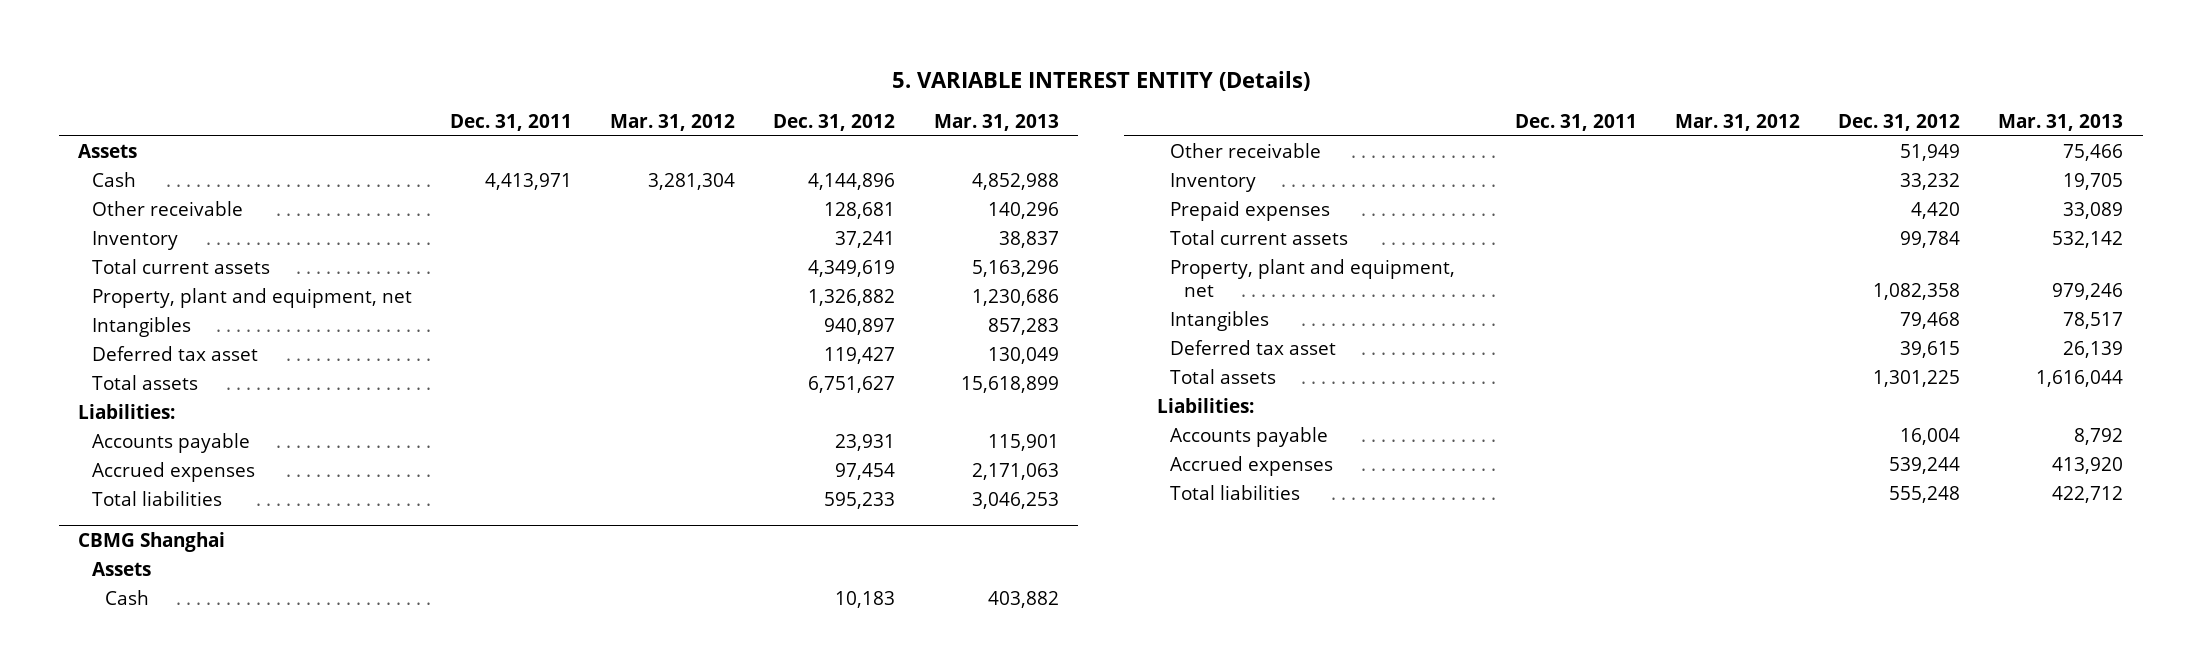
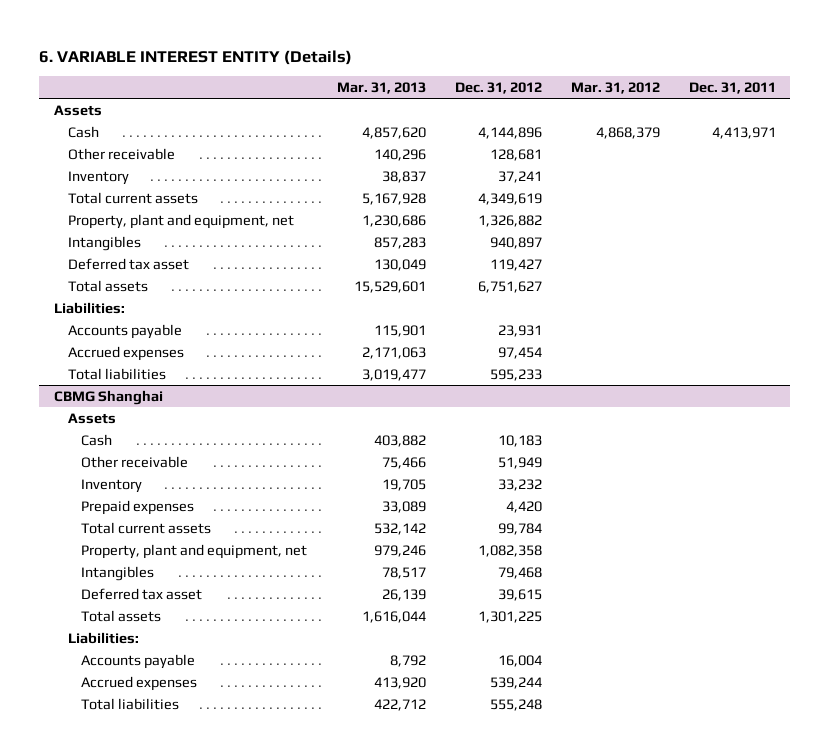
[891,71,1310,92] 5. VARIABLE INTEREST ENTITY (Details) -> [39,49,353,65] 6. VARIABLE INTEREST ENTITY (Details)
[648,173,736,191] 3,281,304 -> [595,126,660,139] 4,868,379
[971,173,1059,191] 4,852,988 -> [361,126,426,139] 4,857,620
[971,260,1059,278] 5,163,296 -> [361,192,426,205] 5,167,928
[960,376,1059,394] 15,618,899 -> [353,280,426,293] 15,529,601
[971,492,1059,510] 3,046,253 -> [361,368,426,381] 3,019,477

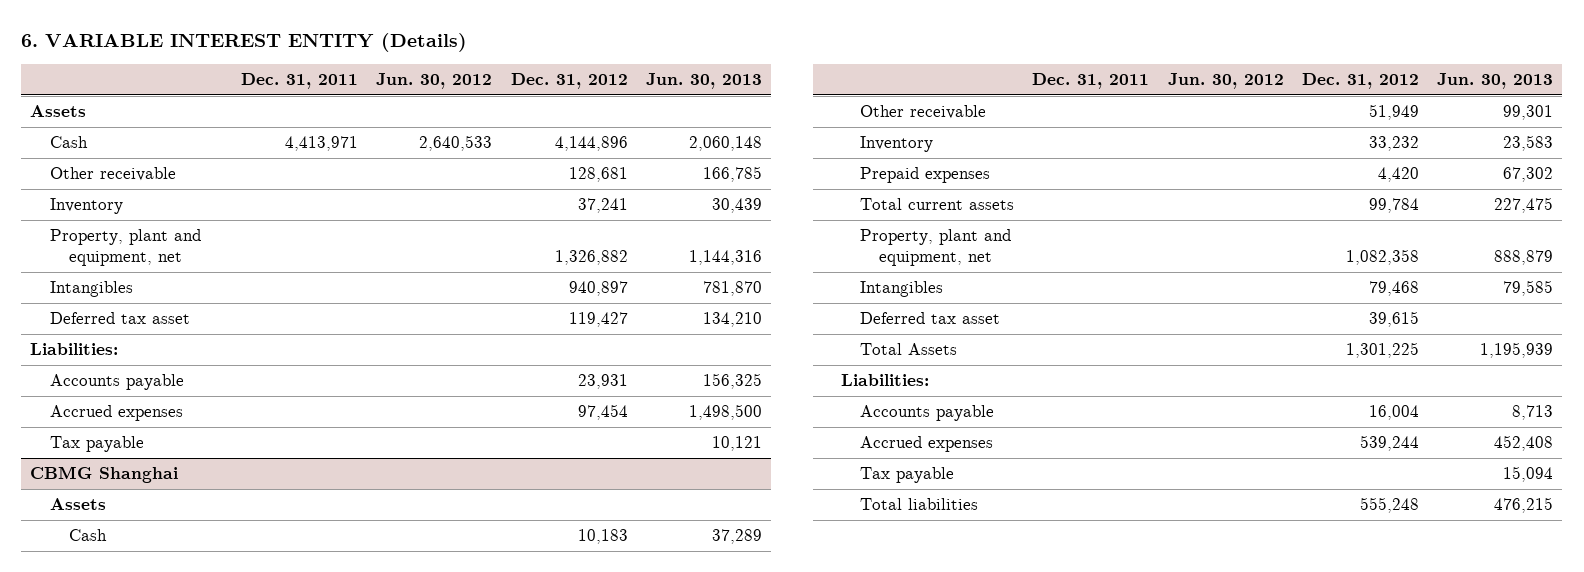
[336,81,426,94] Mar. 31, 2013 -> none
[570,81,660,94] Mar. 31, 2012 -> none
none -> [376,73,493,90] Jun. 30, 2012
none -> [645,73,762,90] Jun. 30, 2013
[67,191,198,204] Total current assets -> none
[67,279,148,292] Total assets -> none
[67,367,166,380] Total liabilities -> none
none -> [49,436,144,453] Tax payable
[81,609,162,622] Total assets -> [860,343,958,356] Total Assets
none -> [860,467,955,484] Tax payable

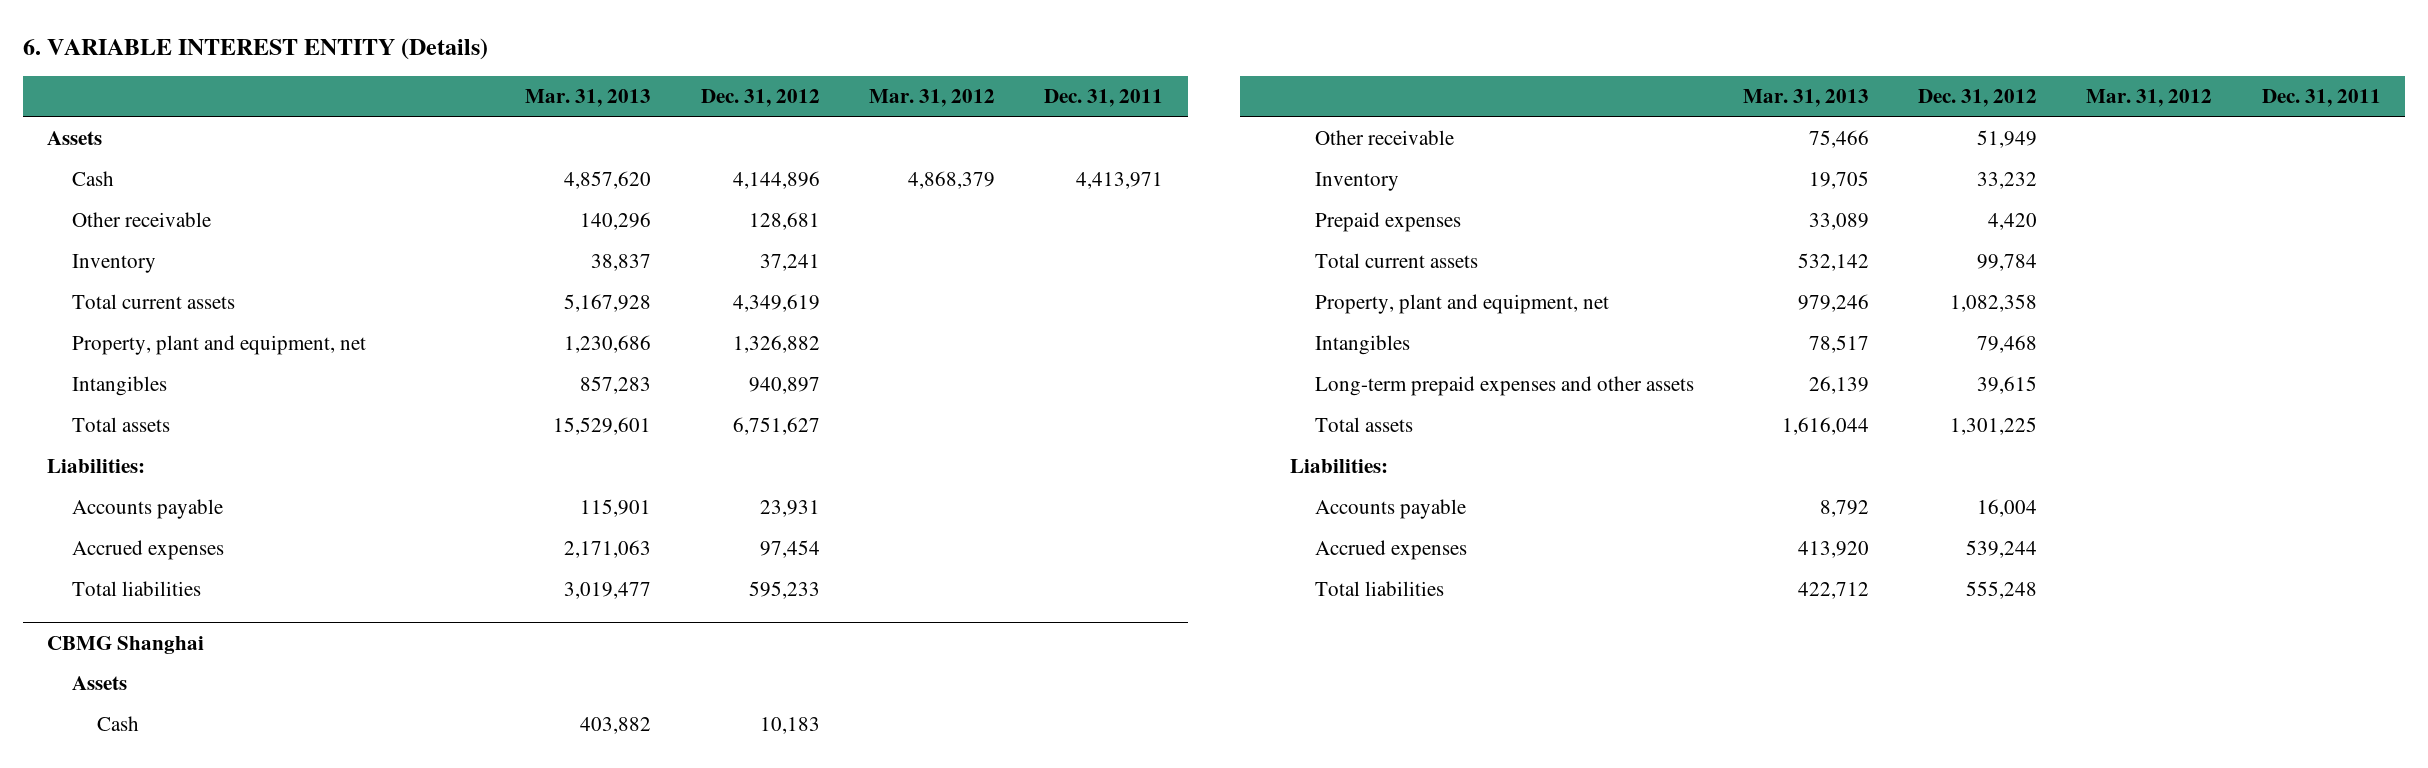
[376,73,493,90] Jun. 30, 2012 -> none
[645,73,762,90] Jun. 30, 2013 -> none
none -> [525,89,652,108] Mar. 31, 2013
none -> [868,89,995,108] Mar. 31, 2012
none -> [72,294,236,310] Total current assets
[49,312,190,325] Deferred tax asset -> none
none -> [72,417,171,433] Total assets
[49,436,144,453] Tax payable -> none
none -> [72,581,202,597] Total liabilities
[860,312,1001,325] Deferred tax asset -> [1314,376,1694,397] Long-term prepaid expenses and other assets
[860,343,958,356] Total Assets -> [1314,417,1413,433] Total assets
[860,467,955,484] Tax payable -> none

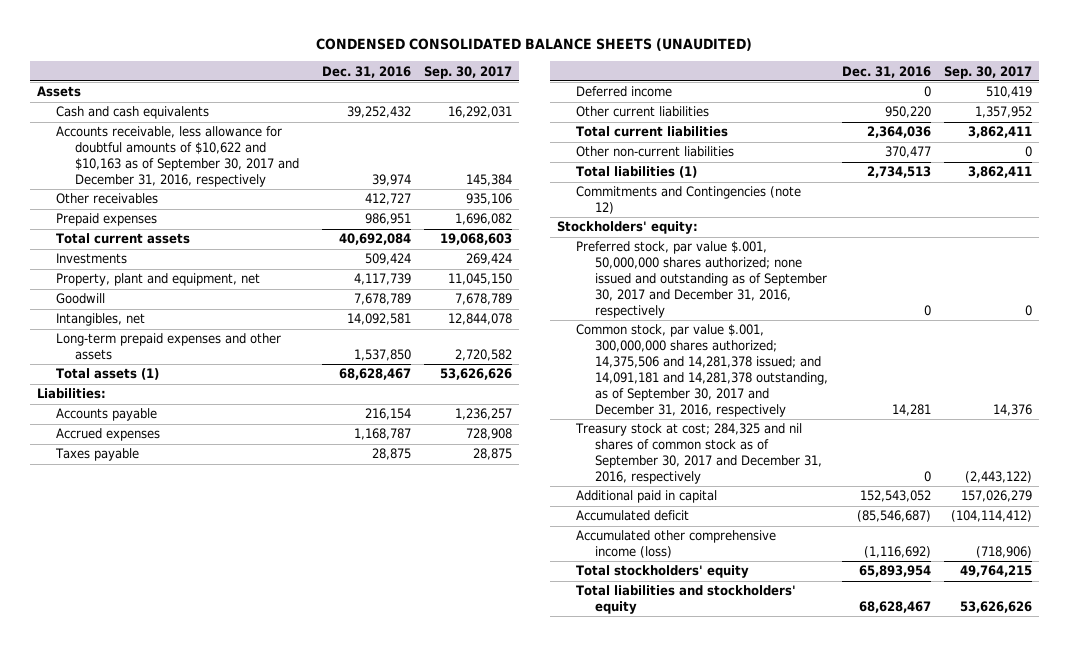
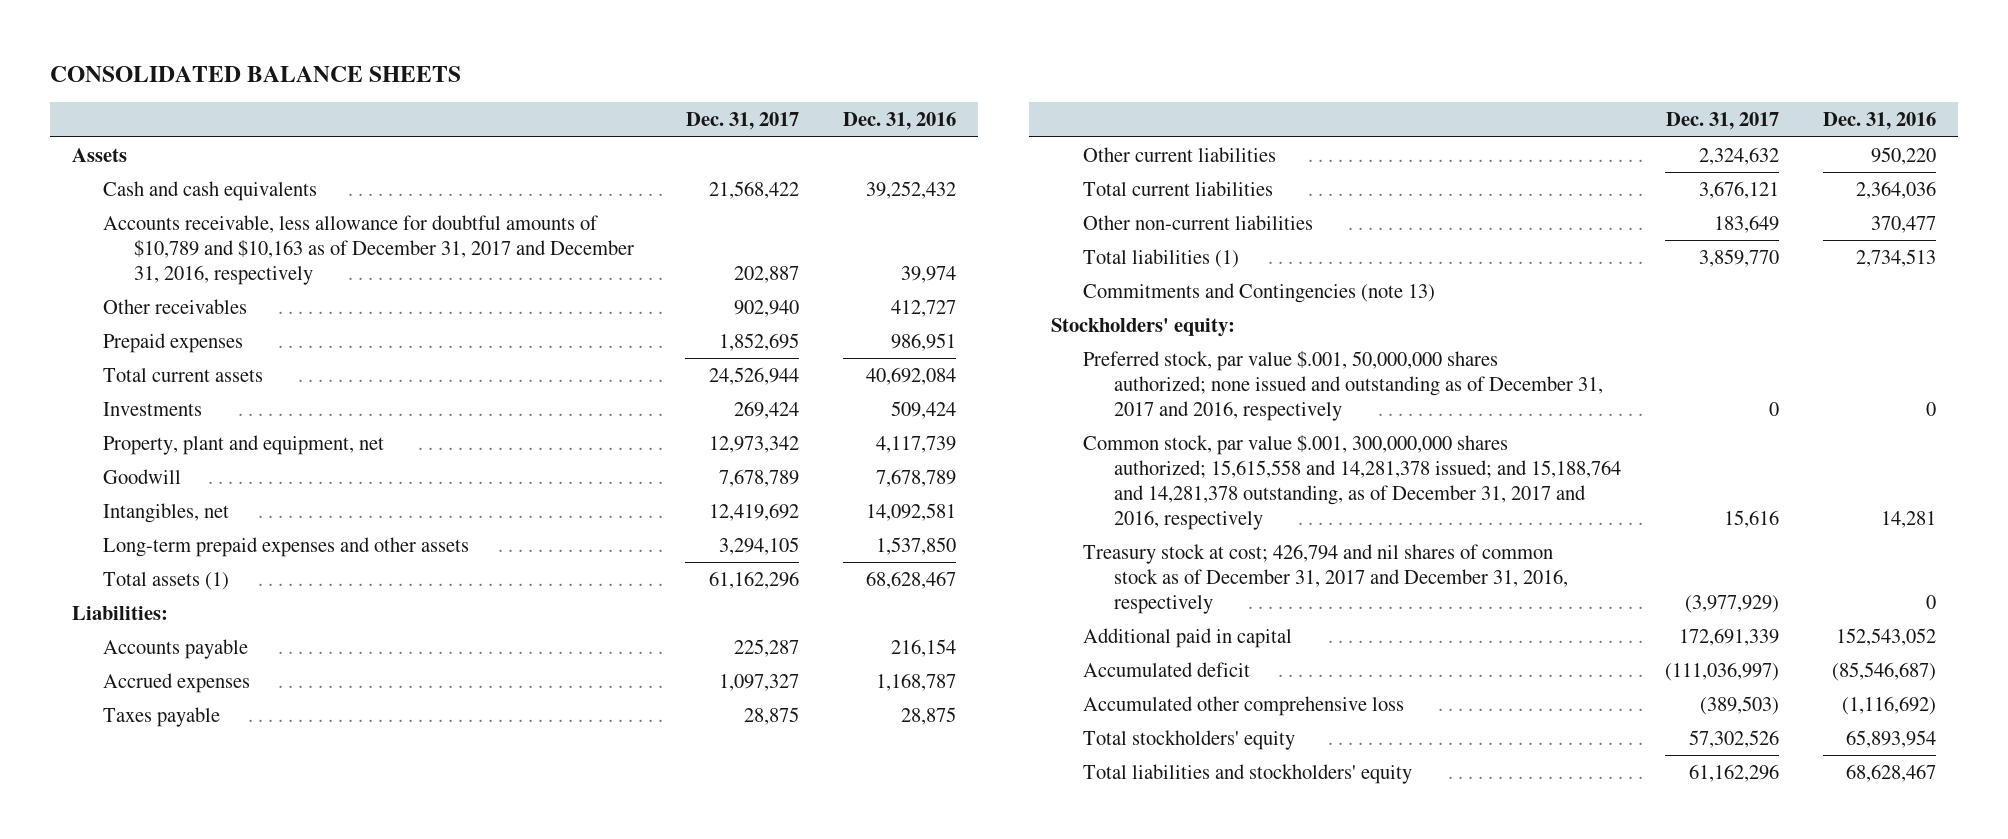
[316,38,753,52] CONDENSED CONSOLIDATED BALANCE SHEETS (UNAUDITED) -> [50,65,462,82] CONSOLIDATED BALANCE SHEETS
[424,65,513,79] Sep. 30, 2017 -> none
none -> [686,112,800,131] Dec. 31, 2017
[55,126,299,187] Accounts receivable, less allowance for doubtful amounts of $10,622 and $10,163 as of September 30, 2017 and December 31, 2016, respectively -> [103,214,635,285] Accounts receivable, less allowance for doubtful amounts of $10,789 and $10,163 as of December 31, 2017 and December 31, 2016, respectively
[575,86,672,98] Deferred income -> none
[575,186,801,215] Commitments and Contingencies (note 12) -> [1082,282,1435,303] Commitments and Contingencies (note 13)
[575,241,828,318] Preferred stock, par value $.001, 50,000,000 shares authorized; none issued and outstanding as of September 30, 2017 and December 31, 2016, respectively -> [1082,350,1603,421] Preferred stock, par value $.001, 50,000,000 shares authorized; none issued and outstanding as of December 31, 2017 and 2016, respectively
[575,324,829,417] Common stock, par value $.001, 300,000,000 shares authorized; 14,375,506 and 14,281,378 issued; and 14,091,181 and 14,281,378 outstanding, as of September 30, 2017 and December 31, 2016, respectively -> [1082,434,1621,531] Common stock, par value $.001, 300,000,000 shares authorized; 15,615,558 and 14,281,378 issued; and 15,188,764 and 14,281,378 outstanding, as of December 31, 2017 and 2016, respectively
[574,423,823,484] Treasury stock at cost; 284,325 and nil shares of common stock as of September 30, 2017 and December 31, 2016, respectively -> [1082,543,1568,614] Treasury stock at cost; 426,794 and nil shares of common stock as of December 31, 2017 and December 31, 2016, respectively
[575,530,776,559] Accumulated other comprehensive income (loss) -> [1082,695,1404,716] Accumulated other comprehensive loss

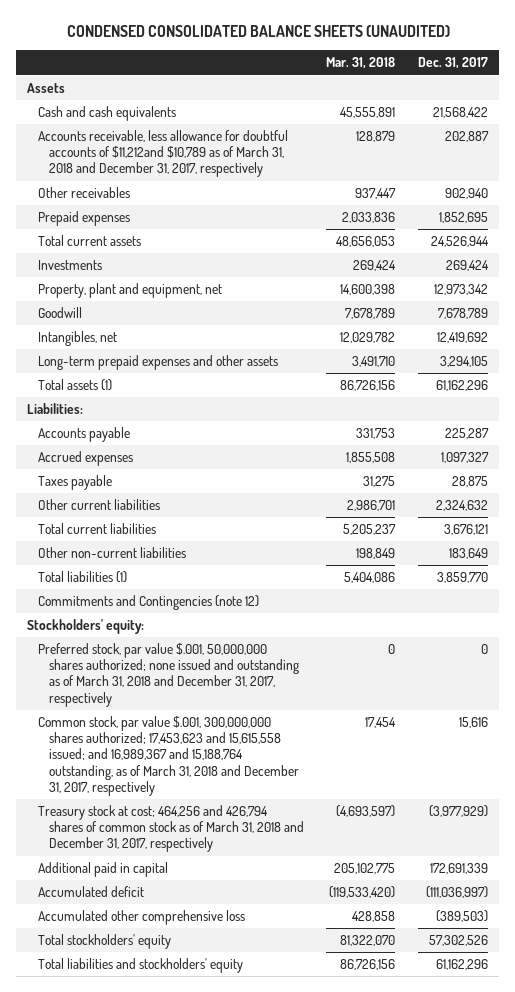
[50,65,462,82] CONSOLIDATED BALANCE SHEETS -> [66,24,450,37] CONDENSED CONSOLIDATED BALANCE SHEETS (UNAUDITED)
[843,112,957,131] Dec. 31, 2016 -> none
none -> [326,57,396,70] Mar. 31, 2018
[103,214,635,285] Accounts receivable, less allowance for doubtful amounts of $10,789 and $10,163 as of December 31, 2017 and December 31, 2016, respectively -> [38,130,289,178] Accounts receivable, less allowance for doubtful accounts of $11,212and $10,789 as of March 31, 2018 and December 31, 2017, respectively
[1082,282,1435,303] Commitments and Contingencies (note 13) -> [38,595,260,611] Commitments and Contingencies (note 12)
[1082,350,1603,421] Preferred stock, par value $.001, 50,000,000 shares authorized; none issued and outstanding as of December 31, 2017 and 2016, respectively -> [38,643,299,707] Preferred stock, par value $.001, 50,000,000 shares authorized; none issued and outstanding as of March 31, 2018 and December 31, 2017, respectively
[1082,434,1621,531] Common stock, par value $.001, 300,000,000 shares authorized; 15,615,558 and 14,281,378 issued; and 15,188,764 and 14,281,378 outstanding, as of December 31, 2017 and 2016, respectively -> [38,716,299,796] Common stock, par value $.001, 300,000,000 shares authorized; 17,453,623 and 15,615,558 issued; and 16,989,367 and 15,188,764 outstanding, as of March 31, 2018 and December 31, 2017, respectively
[1082,543,1568,614] Treasury stock at cost; 426,794 and nil shares of common stock as of December 31, 2017 and December 31, 2016, respectively -> [38,805,304,853] Treasury stock at cost; 464,256 and 426,794 shares of common stock as of March 31, 2018 and December 31, 2017, respectively

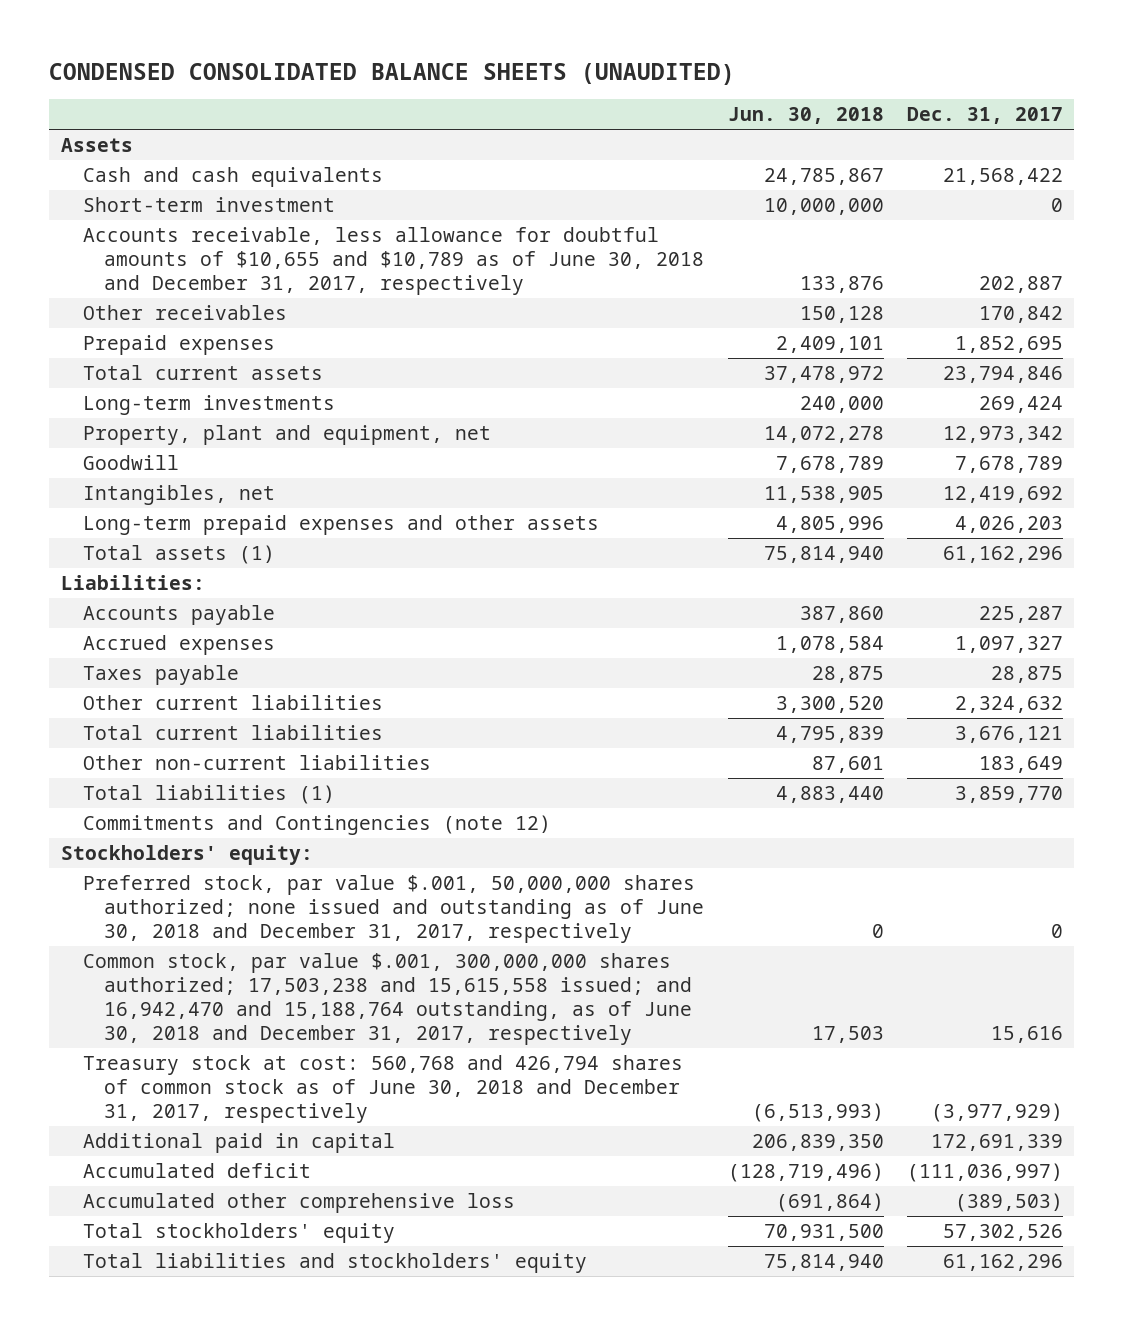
[326,57,396,70] Mar. 31, 2018 -> none
none -> [727,107,884,125] Jun. 30, 2018
none -> [82,197,335,213] Short-term investment
[38,130,289,178] Accounts receivable, less allowance for doubtful accounts of $11,212and $10,789 as of March 31, 2018 and December 31, 2017, respectively -> [82,227,705,296] Accounts receivable, less allowance for doubtful amounts of $10,655 and $10,789 as of June 30, 2018 and December 31, 2017, respectively
[444,188,488,200] 902,940 -> [978,306,1063,324] 170,842
[430,236,489,248] 24,526,944 -> [942,366,1063,384] 23,794,846
[38,260,103,271] Investments -> [82,395,335,416] Long-term investments
[439,356,488,368] 3,294,105 -> [954,516,1063,534] 4,026,203
[38,643,299,707] Preferred stock, par value $.001, 50,000,000 shares authorized; none issued and outstanding as of March 31, 2018 and December 31, 2017, respectively -> [82,875,705,944] Preferred stock, par value $.001, 50,000,000 shares authorized; none issued and outstanding as of June 30, 2018 and December 31, 2017, respectively
[38,716,299,796] Common stock, par value $.001, 300,000,000 shares authorized; 17,453,623 and 15,615,558 issued; and 16,989,367 and 15,188,764 outstanding, as of March 31, 2018 and December 31, 2017, respectively -> [82,953,693,1046] Common stock, par value $.001, 300,000,000 shares authorized; 17,503,238 and 15,615,558 issued; and 16,942,470 and 15,188,764 outstanding, as of June 30, 2018 and December 31, 2017, respectively
[38,805,304,853] Treasury stock at cost; 464,256 and 426,794 shares of common stock as of March 31, 2018 and December 31, 2017, respectively -> [82,1055,683,1124] Treasury stock at cost: 560,768 and 426,794 shares of common stock as of June 30, 2018 and December 31, 2017, respectively

